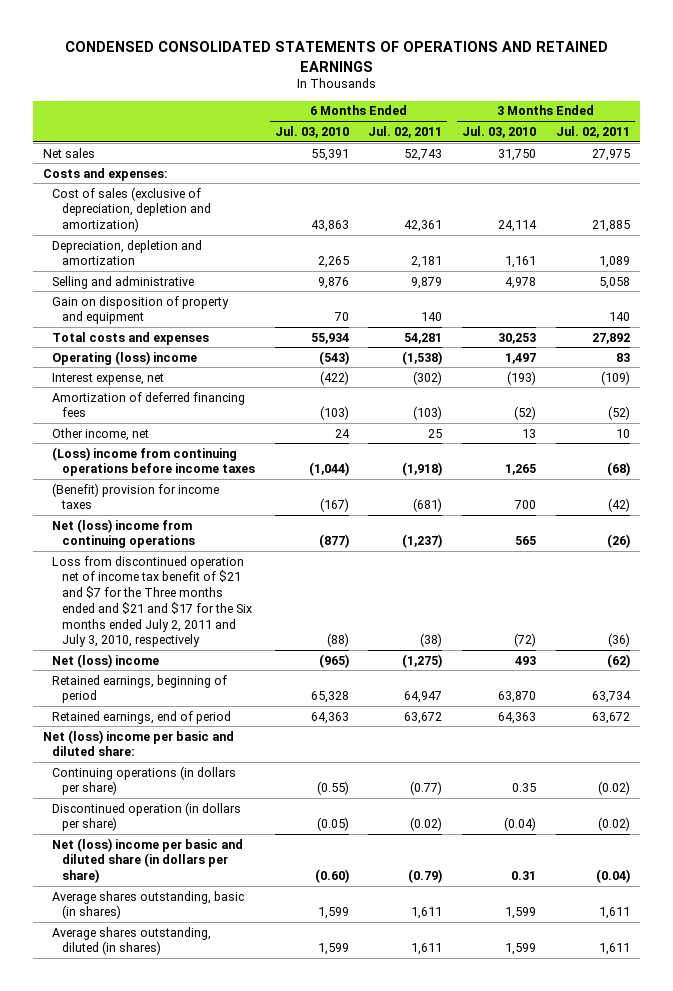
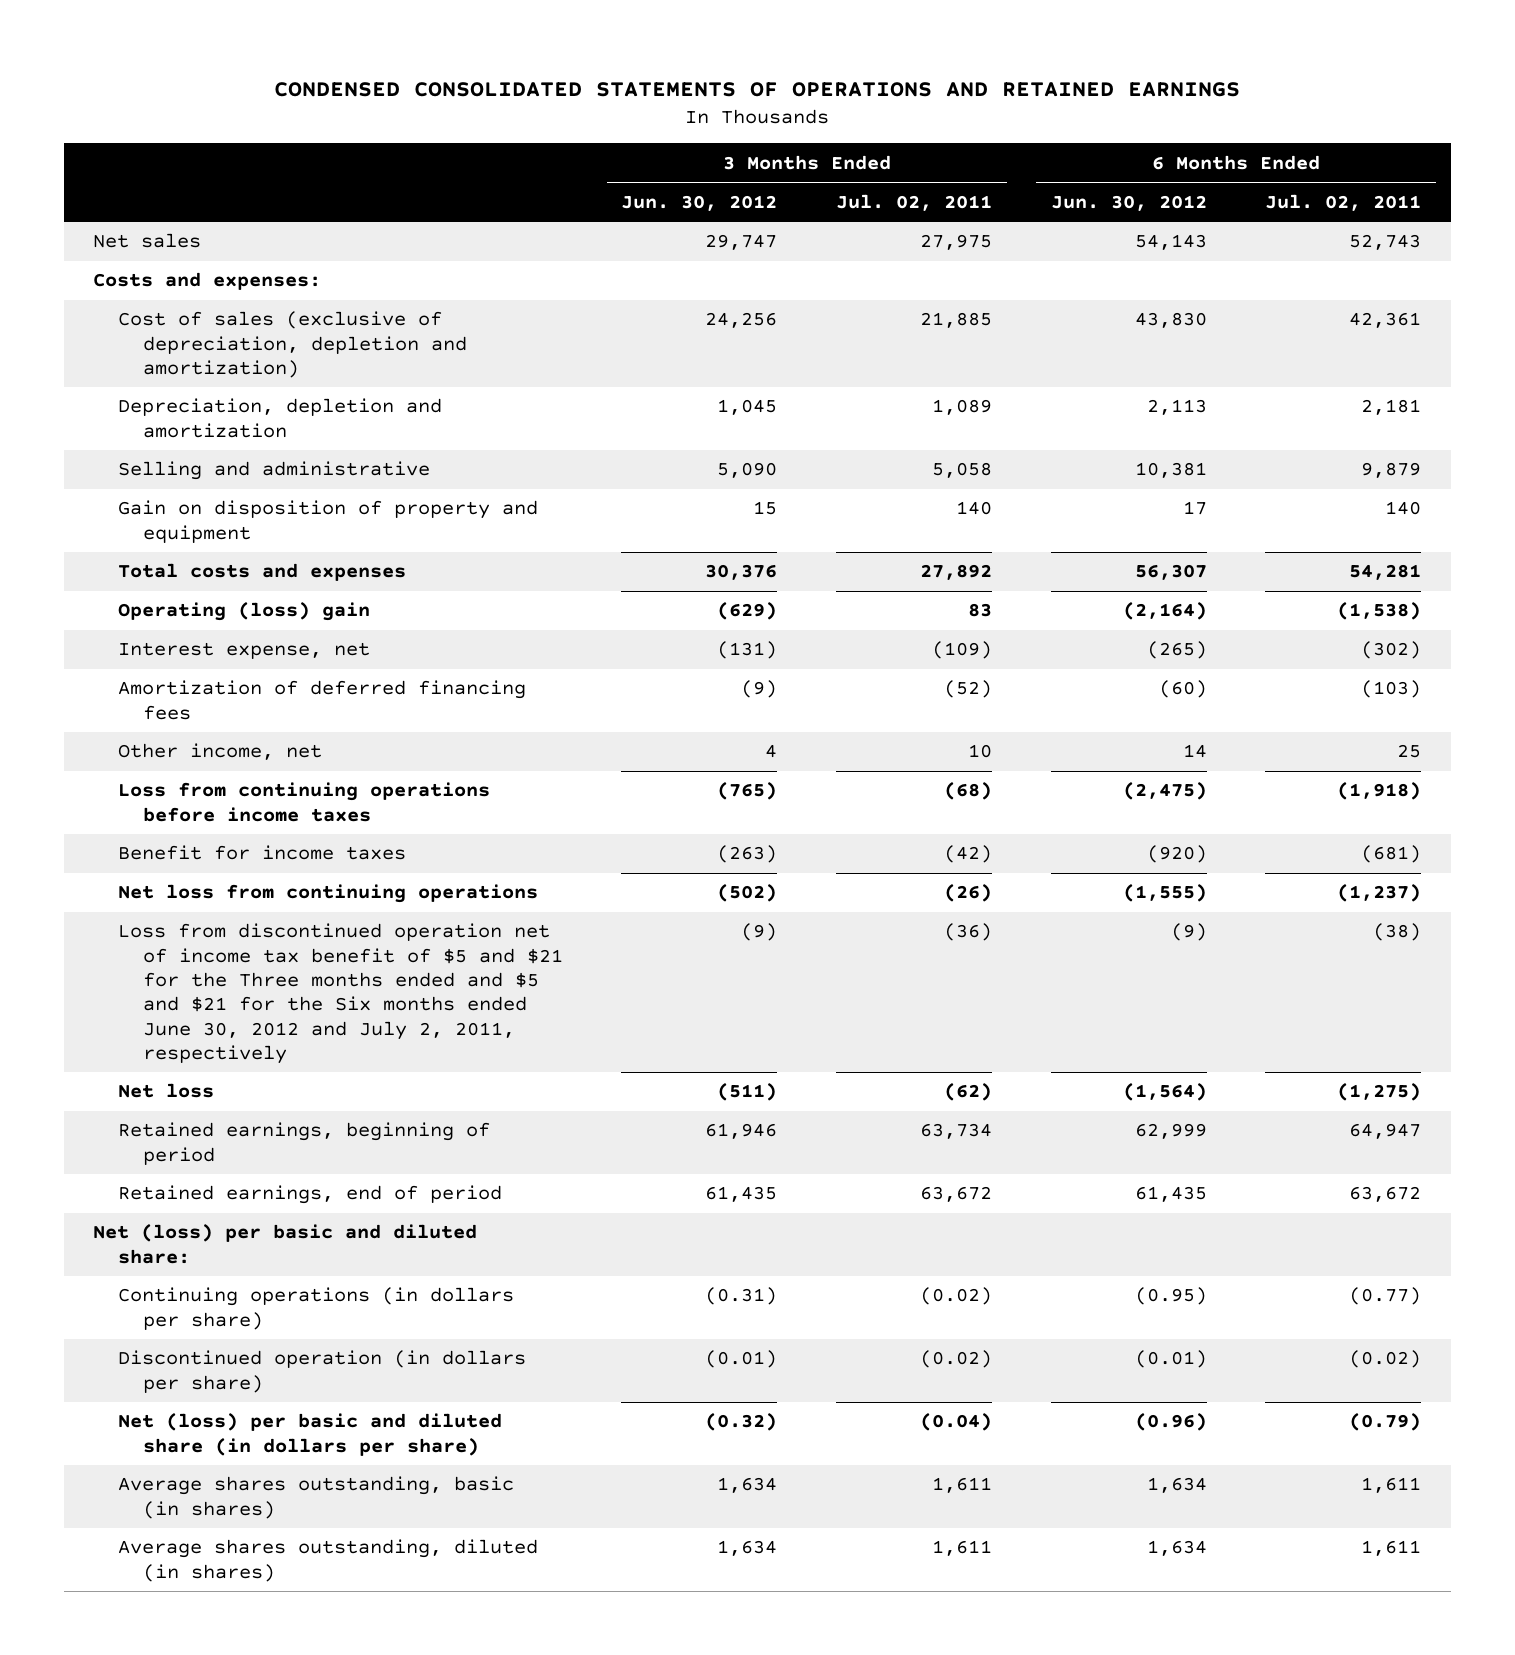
[274,125,349,138] Jul. 03, 2010 -> none
[462,125,537,138] Jul. 03, 2010 -> none
none -> [621,194,778,211] Jun. 30, 2012
none -> [1050,194,1207,211] Jun. 30, 2012
[52,350,198,365] Operating (loss) income -> [118,602,371,622] Operating (loss) gain
[52,446,255,477] (Loss) income from continuing operations before income taxes -> [118,782,491,822] Loss from continuing operations before income taxes
[52,482,220,510] (Benefit) provision for income taxes -> [118,845,407,861] Benefit for income taxes
[52,518,195,549] Net (loss) income from continuing operations -> [118,884,539,904] Net loss from continuing operations
[52,555,252,648] Loss from discontinued operation net of income tax benefit of $21 and $7 for the Three months ended and $21 and $17 for the Six months ended July 2, 2011 and July 3, 2010, respectively -> [118,923,563,1064] Loss from discontinued operation net of income tax benefit of $5 and $21 for the Three months ended and $5 and $21 for the Six months ended June 30, 2012 and July 2, 2011, respectively
[52,653,160,668] Net (loss) income -> [118,1083,215,1099] Net loss
[42,729,234,757] Net (loss) income per basic and diluted share: -> [93,1224,478,1264] Net (loss) per basic and diluted share:
[52,837,244,884] Net (loss) income per basic and diluted share (in dollars per share) -> [118,1413,503,1456] Net (loss) per basic and diluted share (in dollars per share)

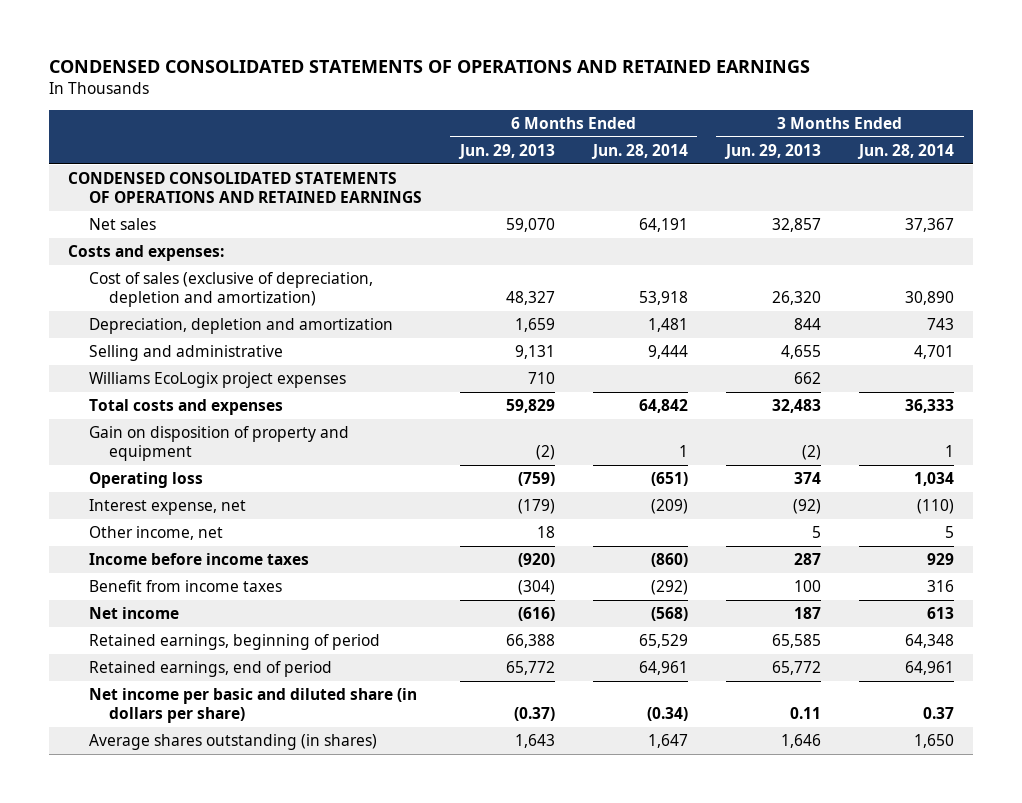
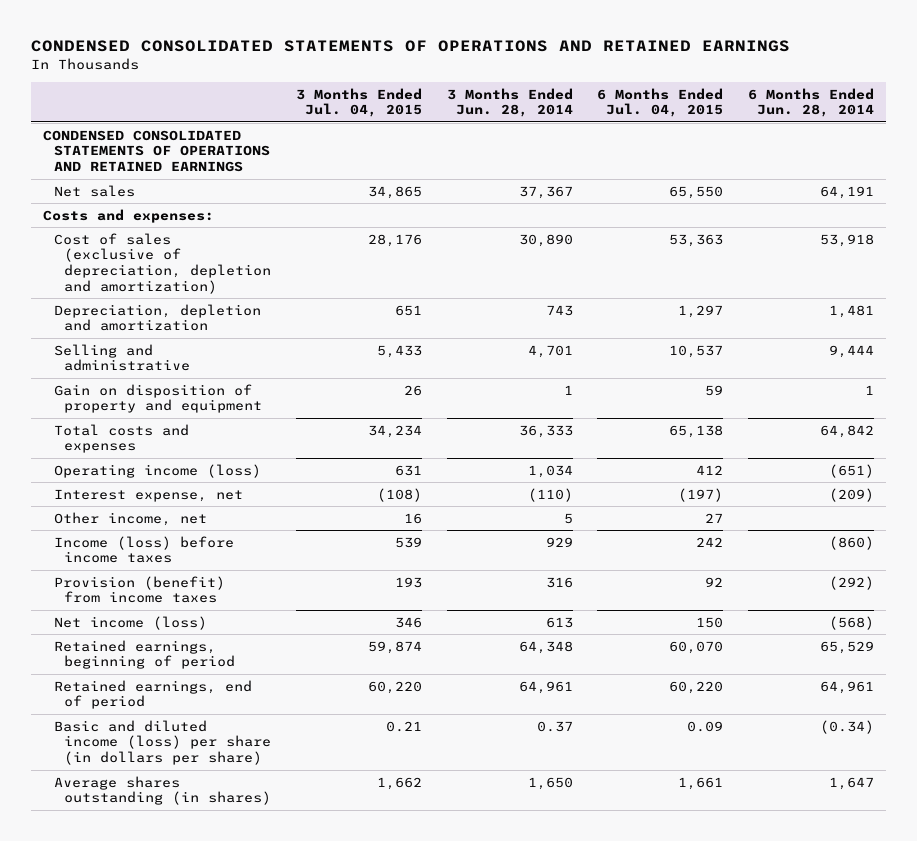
[457,143,555,159] Jun. 29, 2013 -> none
[724,143,822,159] Jun. 29, 2013 -> none
none -> [295,87,422,118] 3 Months Ended Jul. 04, 2015
none -> [597,87,724,118] 6 Months Ended Jul. 04, 2015
[88,372,346,389] Williams EcoLogix project expenses -> none
[88,399,283,416] Total costs and expenses -> [53,423,189,454] Total costs and expenses
[88,472,203,489] Operating loss -> [53,463,261,478] Operating income (loss)
[88,553,309,566] Income before income taxes -> [53,535,234,564] Income (loss) before income taxes
[88,580,282,593] Benefit from income taxes -> [53,575,225,604] Provision (benefit) from income taxes
[88,607,179,620] Net income -> [53,615,207,630] Net income (loss)
[88,688,417,724] Net income per basic and diluted share (in dollars per share) -> [53,719,272,766] Basic and diluted income (loss) per share (in dollars per share)

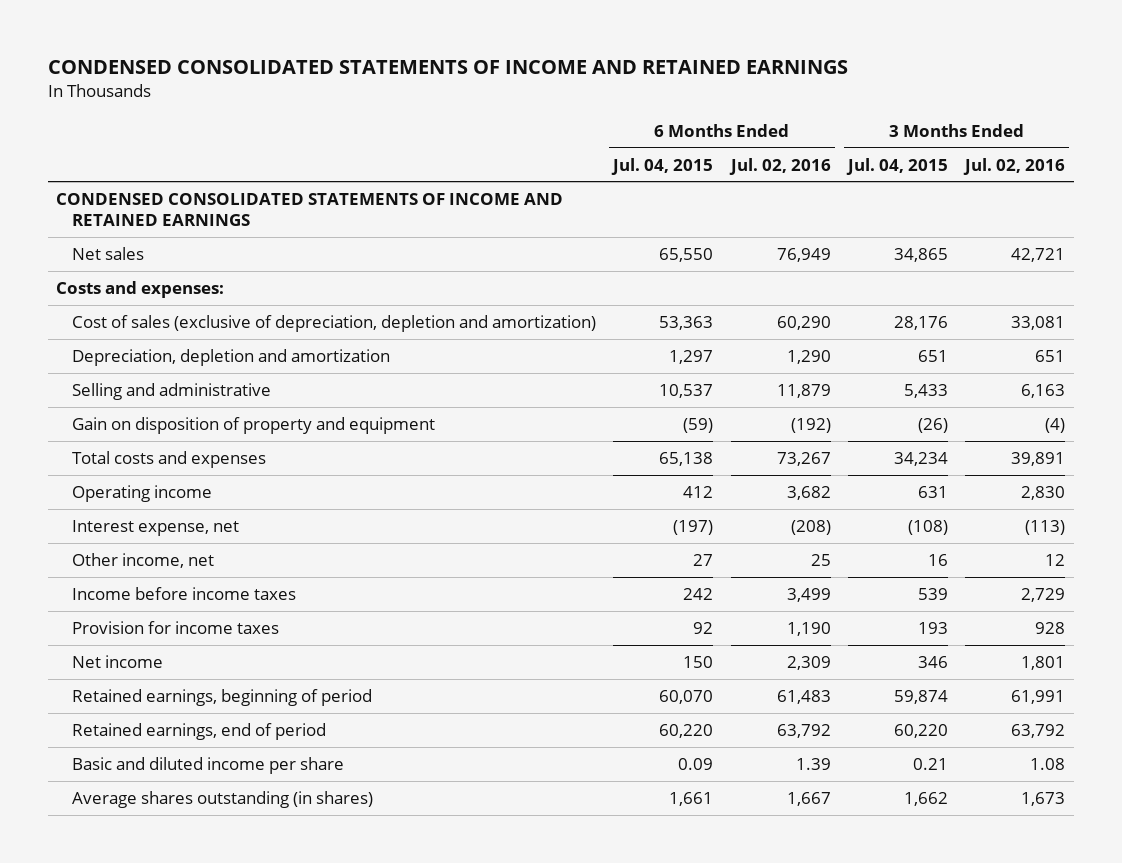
[30,40,790,53] CONDENSED CONSOLIDATED STATEMENTS OF OPERATIONS AND RETAINED EARNINGS -> [47,60,848,75] CONDENSED CONSOLIDATED STATEMENTS OF INCOME AND RETAINED EARNINGS
[446,87,573,118] 3 Months Ended Jun. 28, 2014 -> none
[747,87,874,118] 6 Months Ended Jun. 28, 2014 -> none
none -> [728,157,831,175] Jul. 02, 2016
none -> [963,157,1066,175] Jul. 02, 2016
[42,129,270,173] CONDENSED CONSOLIDATED STATEMENTS OF OPERATIONS AND RETAINED EARNINGS -> [56,192,564,226] CONDENSED CONSOLIDATED STATEMENTS OF INCOME AND RETAINED EARNINGS
[403,384,422,396] 26 -> [917,417,948,433] (26)
[705,384,724,396] 59 -> [683,417,714,433] (59)
[53,463,261,478] Operating income (loss) -> [71,484,212,502] Operating income
[53,535,234,564] Income (loss) before income taxes -> [71,586,296,600] Income before income taxes
[53,575,225,604] Provision (benefit) from income taxes -> [71,620,279,634] Provision for income taxes
[53,615,207,630] Net income (loss) -> [71,654,163,668] Net income
[53,719,272,766] Basic and diluted income (loss) per share (in dollars per share) -> [71,756,344,774] Basic and diluted income per share

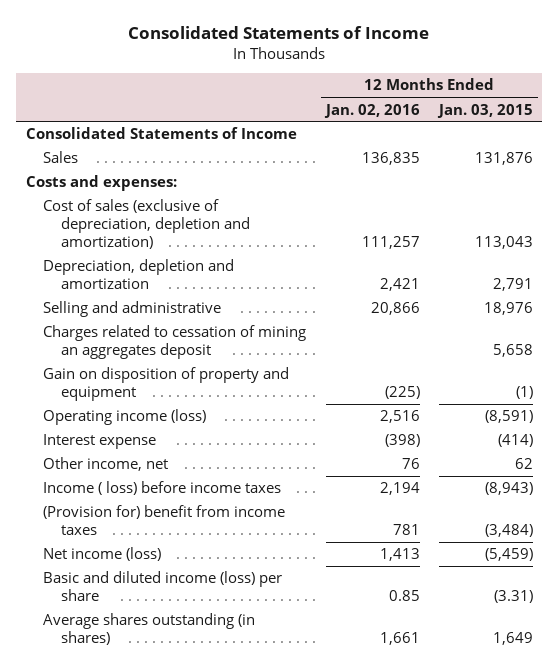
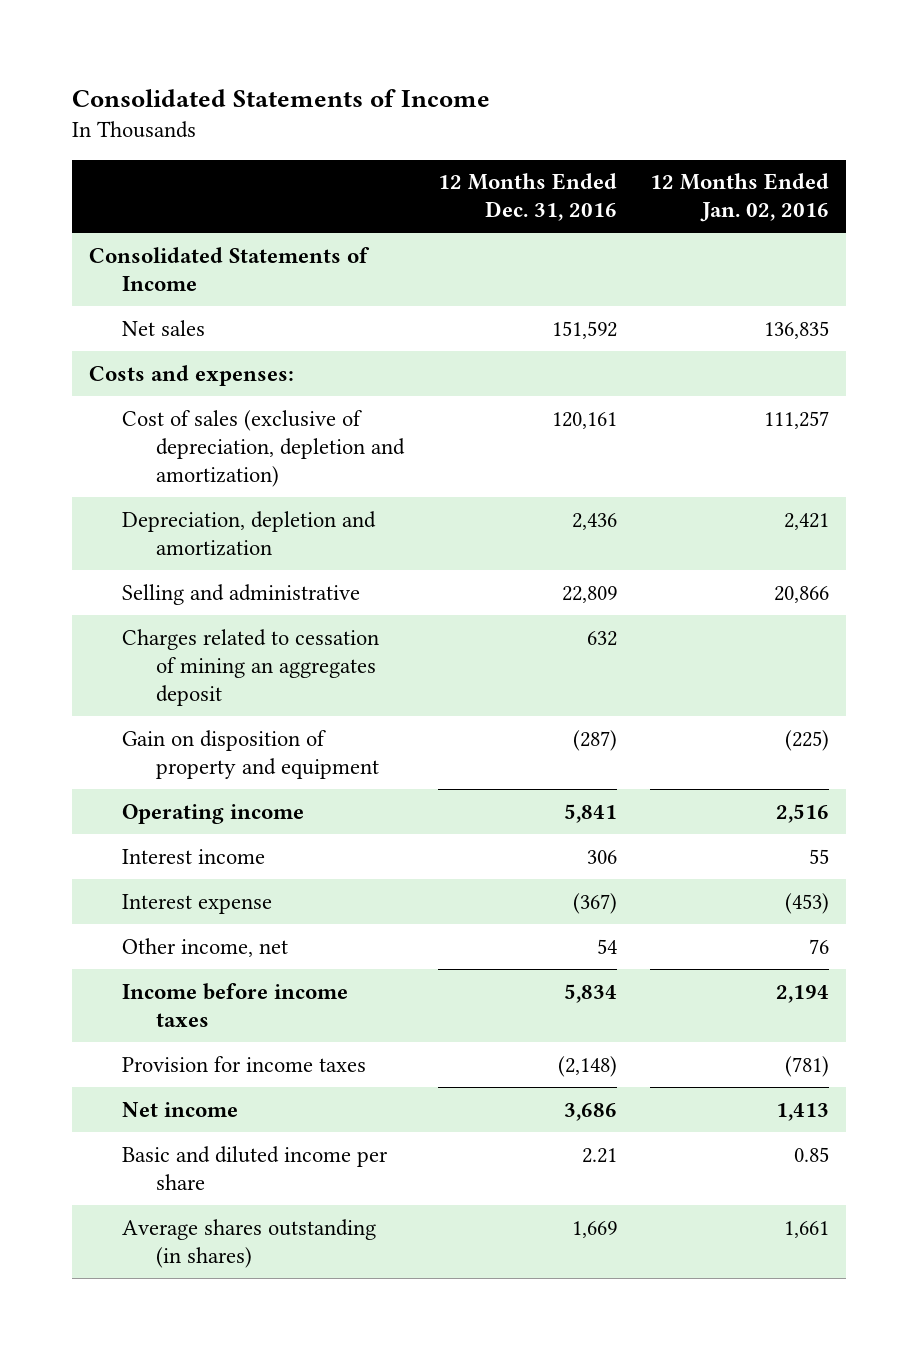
[436,103,533,118] Jan. 03, 2015 -> none
none -> [437,173,617,222] 12 Months Ended Dec. 31, 2016
[43,151,79,164] Sales -> [122,319,206,336] Net sales
[43,409,207,426] Operating income (loss) -> [122,803,305,824] Operating income
none -> [122,848,266,864] Interest income
[384,434,420,448] (398) -> [785,892,830,914] (453)
[43,481,282,496] Income ( loss) before income taxes -> [122,982,349,1027] Income before income taxes
[43,505,286,536] (Provision for) benefit from income taxes -> [122,1055,367,1072] Provision for income taxes
[392,524,420,536] 781 -> [785,1055,830,1077] (781)
[43,547,162,562] Net income (loss) -> [122,1101,239,1117] Net income
[43,571,283,602] Basic and diluted income (loss) per share -> [122,1145,389,1190] Basic and diluted income per share

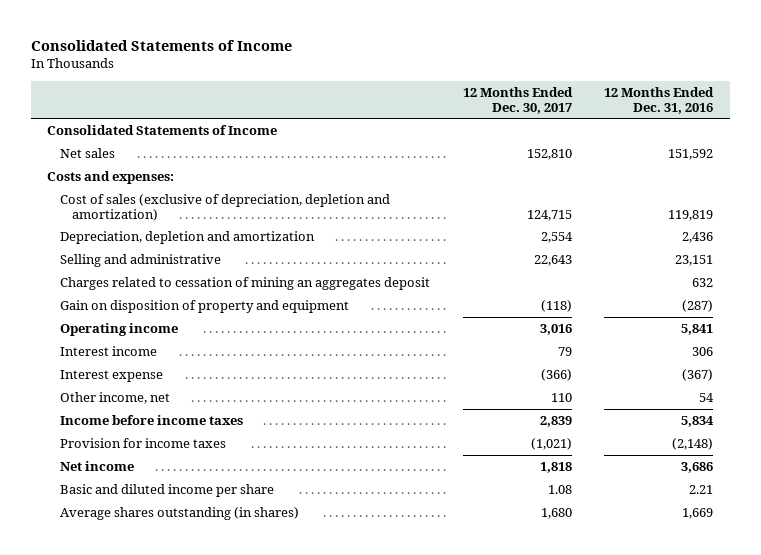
[650,173,830,223] 12 Months Ended Jan. 02, 2016 -> none
none -> [462,86,573,114] 12 Months Ended Dec. 30, 2017
[551,411,617,429] 120,161 -> [668,209,714,221] 119,819
[561,585,617,603] 22,809 -> [675,254,714,266] 23,151

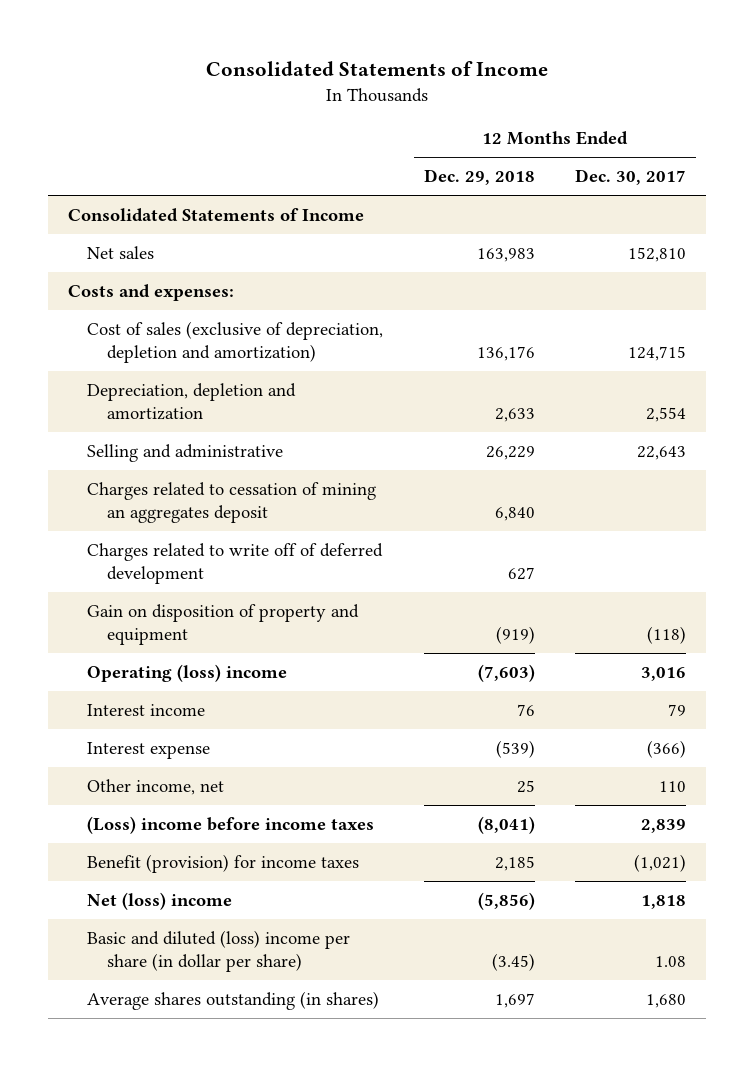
[604,86,715,114] 12 Months Ended Dec. 31, 2016 -> none
none -> [423,169,535,186] Dec. 29, 2018
none -> [87,542,384,585] Charges related to write off of deferred development
[59,322,178,336] Operating income -> [87,663,288,682] Operating (loss) income
[59,414,243,425] Income before income taxes -> [87,815,375,834] (Loss) income before income taxes
[59,437,226,448] Provision for income taxes -> [87,853,360,873] Benefit (provision) for income taxes
[59,460,134,471] Net income -> [87,891,233,910] Net (loss) income
[59,483,274,497] Basic and diluted income per share -> [87,929,351,973] Basic and diluted (loss) income per share (in dollar per share)

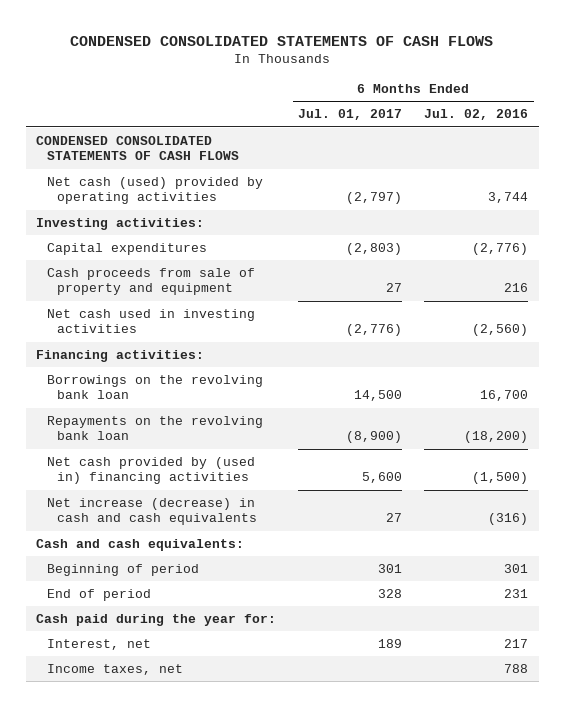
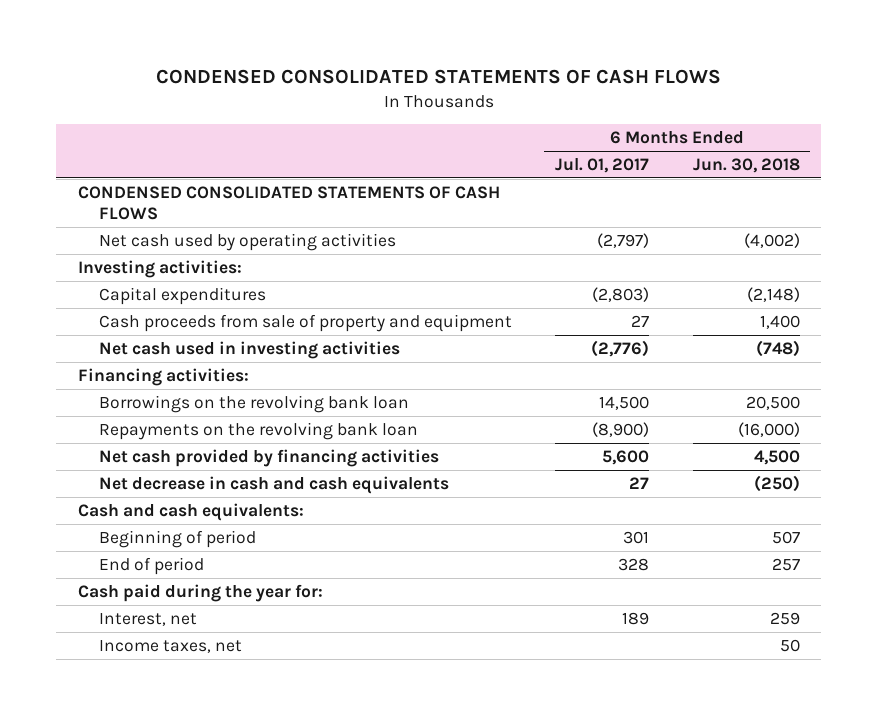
[424,109,529,121] Jul. 02, 2016 -> none
none -> [692,157,800,173] Jun. 30, 2018
[46,176,263,205] Net cash (used) provided by operating activities -> [98,232,396,251] Net cash used by operating activities
[46,456,255,485] Net cash provided by (used in) financing activities -> [98,448,439,467] Net cash provided by financing activities
[46,497,258,526] Net increase (decrease) in cash and cash equivalents -> [98,475,449,494] Net decrease in cash and cash equivalents

